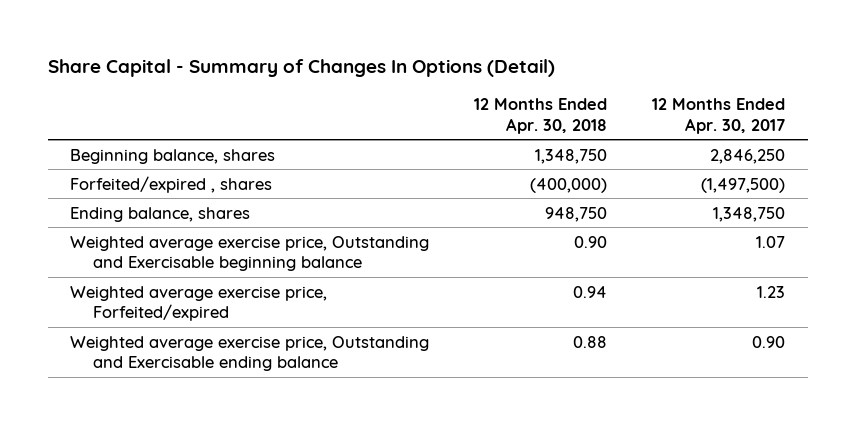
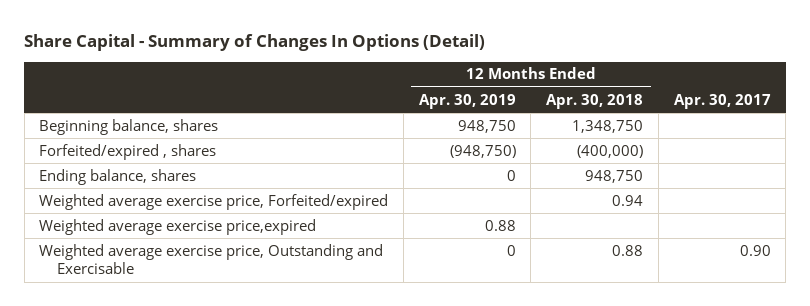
[652,98,786,134] 12 Months Ended Apr. 30, 2017 -> none
none -> [418,93,516,109] Apr. 30, 2019
none -> [673,93,771,109] Apr. 30, 2017
[70,235,430,271] Weighted average exercise price, Outstanding and Exercisable beginning balance -> none
none -> [39,218,317,235] Weighted average exercise price,expired
[70,335,430,371] Weighted average exercise price, Outstanding and Exercisable ending balance -> [39,243,384,275] Weighted average exercise price, Outstanding and Exercisable

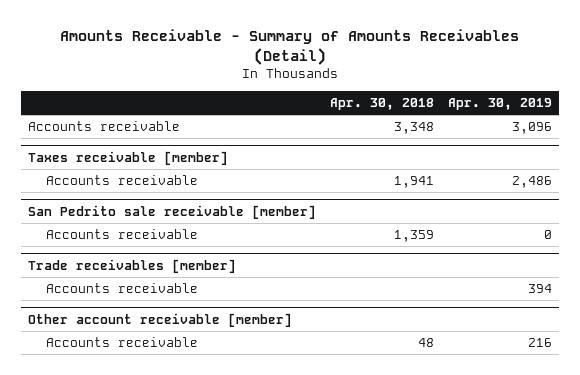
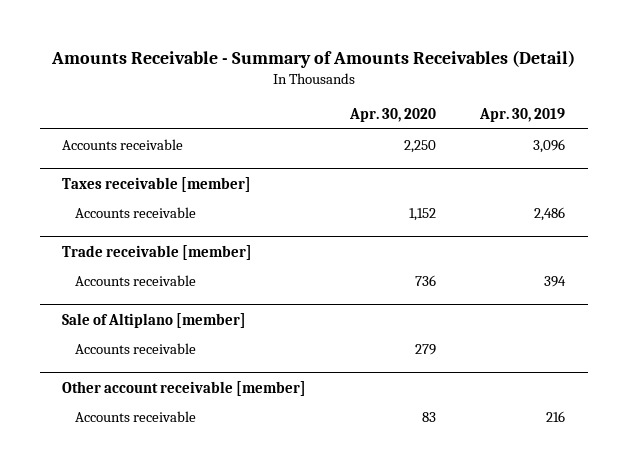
[329,97,434,110] Apr. 30, 2018 -> none
none -> [349,108,437,123] Apr. 30, 2020
[28,205,317,220] San Pedrito sale receivable [member] -> none
[45,229,198,240] Accounts receivable -> none
[28,259,237,274] Trade receivables [member] -> [62,244,253,260] Trade receivable [member]
none -> [62,312,247,328] Sale of Altiplano [member]
none -> [75,342,197,354] Accounts receivable

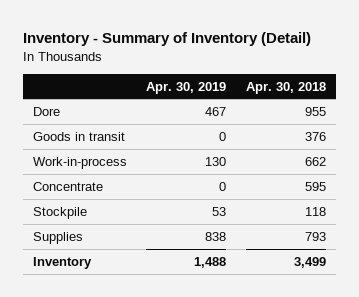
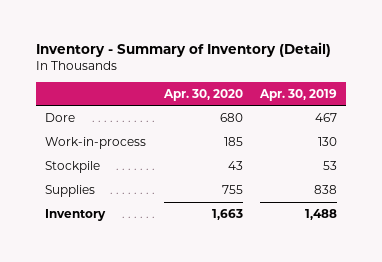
[245,81,326,94] Apr. 30, 2018 -> none
none -> [162,88,243,101] Apr. 30, 2020
[32,131,125,141] Goods in transit -> none
[32,181,103,191] Concentrate -> none

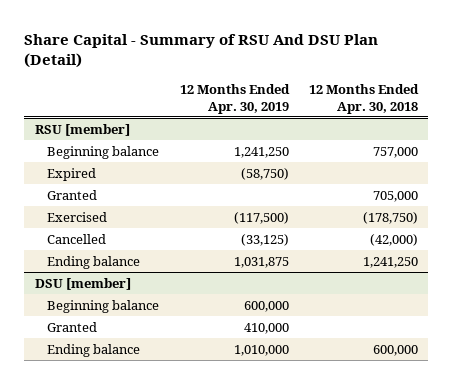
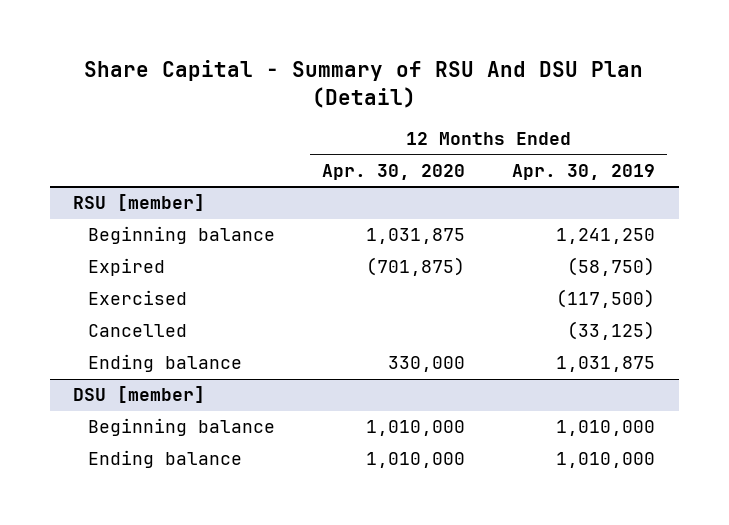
[308,84,419,114] 12 Months Ended Apr. 30, 2018 -> none
none -> [322,163,466,180] Apr. 30, 2020
[47,189,98,200] Granted -> none
[47,321,98,332] Granted -> none
[243,300,289,312] 600,000 -> [556,420,656,437] 1,010,000

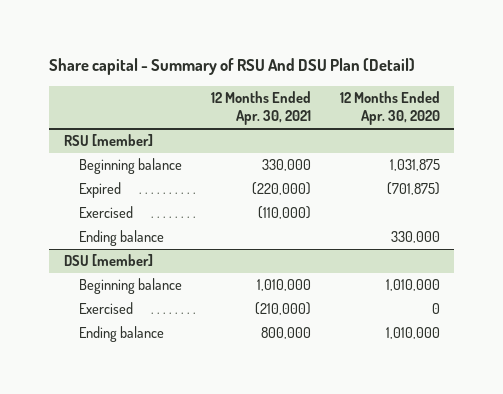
[84,60,644,108] Share Capital - Summary of RSU And DSU Plan (Detail) -> [49,58,416,76] Share capital - Summary of RSU And DSU Plan (Detail)
[512,163,656,180] Apr. 30, 2019 -> none
none -> [210,90,311,126] 12 Months Ended Apr. 30, 2021
[87,324,187,338] Cancelled -> none
none -> [78,302,133,315] Exercised

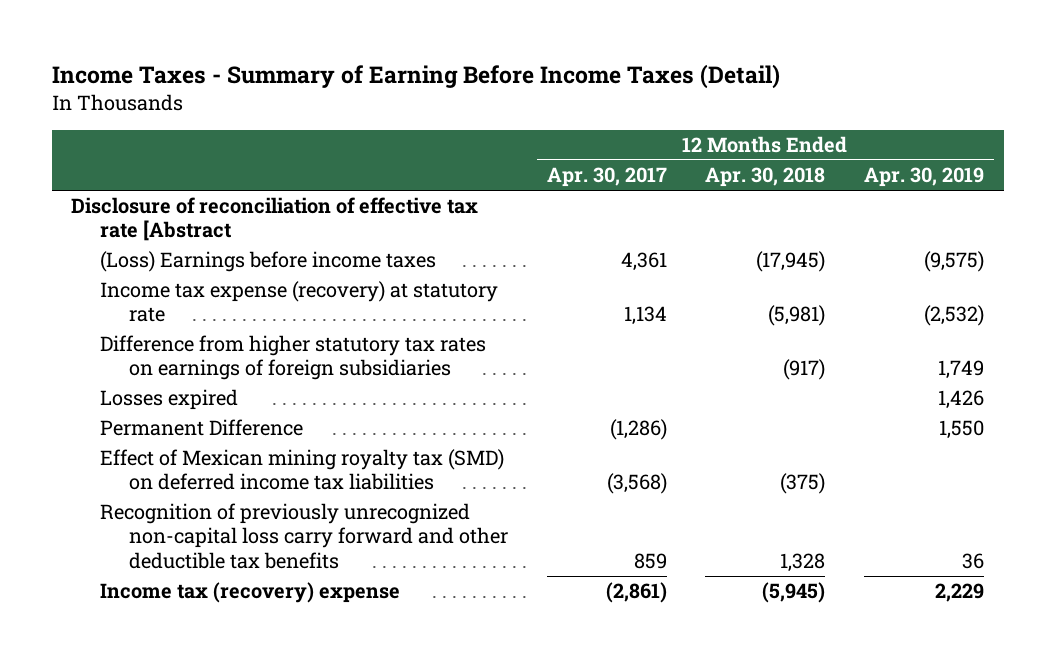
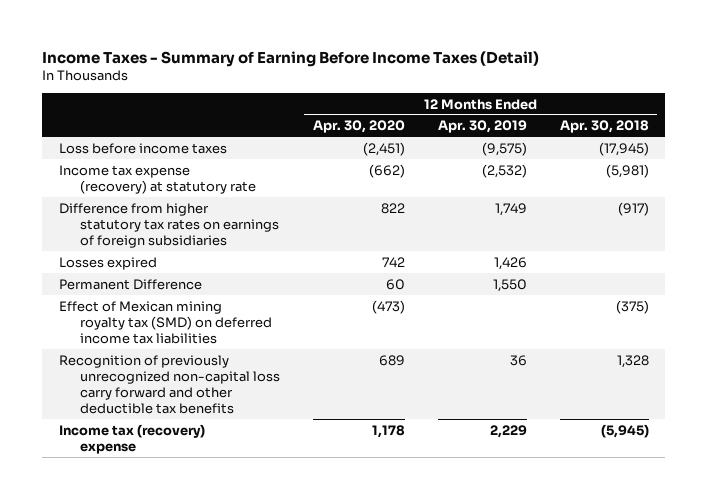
[546,167,667,188] Apr. 30, 2017 -> none
none -> [312,120,405,134] Apr. 30, 2020
[71,197,479,242] Disclosure of reconciliation of effective tax rate [Abstract -> none
[100,251,437,273] (Loss) Earnings before income taxes -> [58,142,227,154] Loss before income taxes

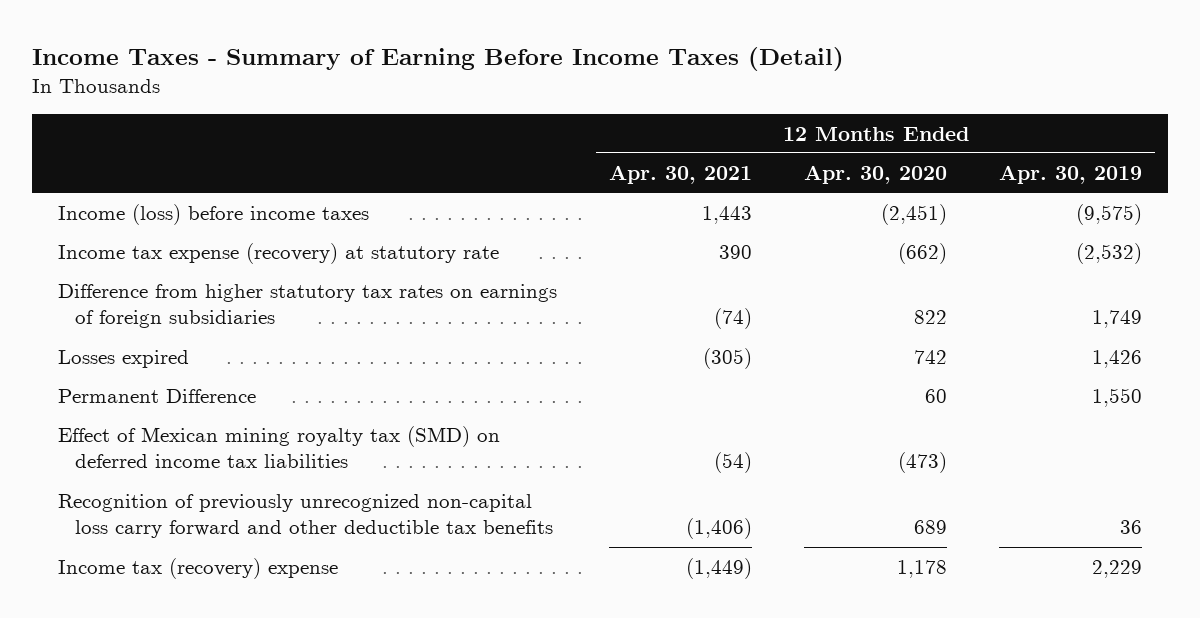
[559,120,649,134] Apr. 30, 2018 -> none
none -> [609,164,753,184] Apr. 30, 2021
[58,142,227,154] Loss before income taxes -> [58,203,370,225] Income (loss) before income taxes

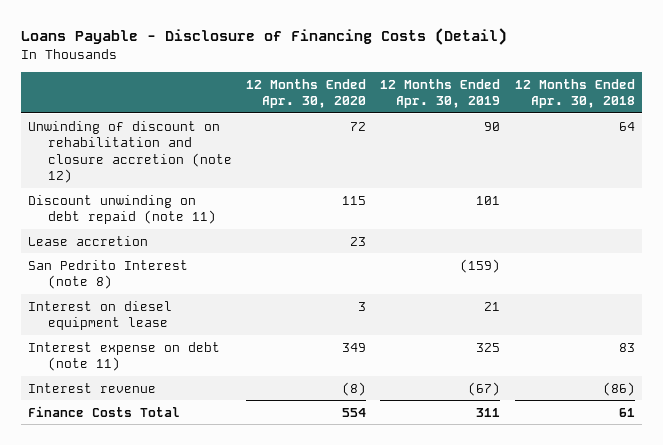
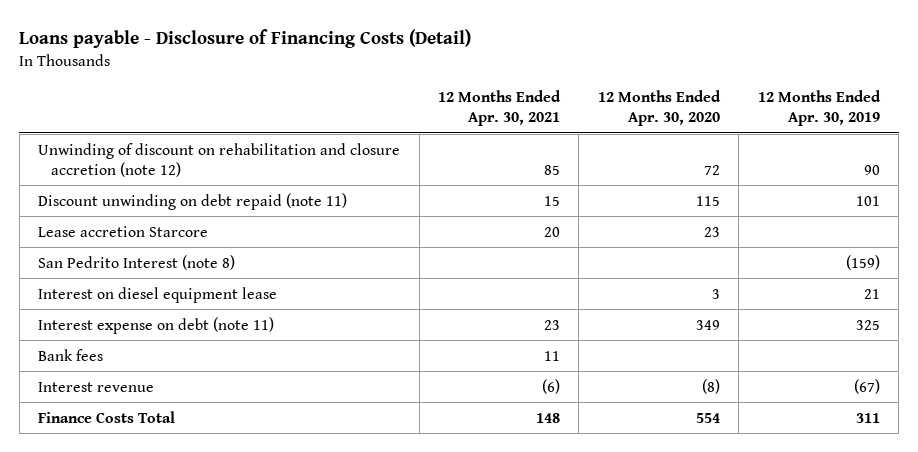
[20,28,507,46] Loans Payable - Disclosure of Financing Costs (Detail) -> [19,29,472,49] Loans payable - Disclosure of Financing Costs (Detail)
[514,78,635,109] 12 Months Ended Apr. 30, 2018 -> none
none -> [438,89,562,127] 12 Months Ended Apr. 30, 2021
[28,235,149,246] Lease accretion -> [38,225,209,237] Lease accretion Starcore
none -> [38,348,104,361] Bank fees

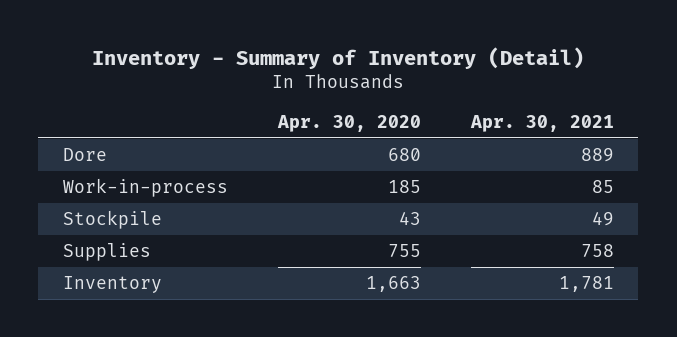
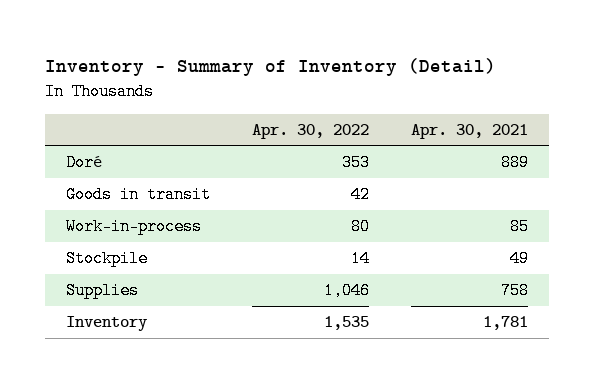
[276,114,421,132] Apr. 30, 2020 -> none
none -> [252,124,370,140] Apr. 30, 2022
[63,148,108,162] Dore -> [66,154,103,172] Doré
none -> [66,186,212,204] Goods in transit

